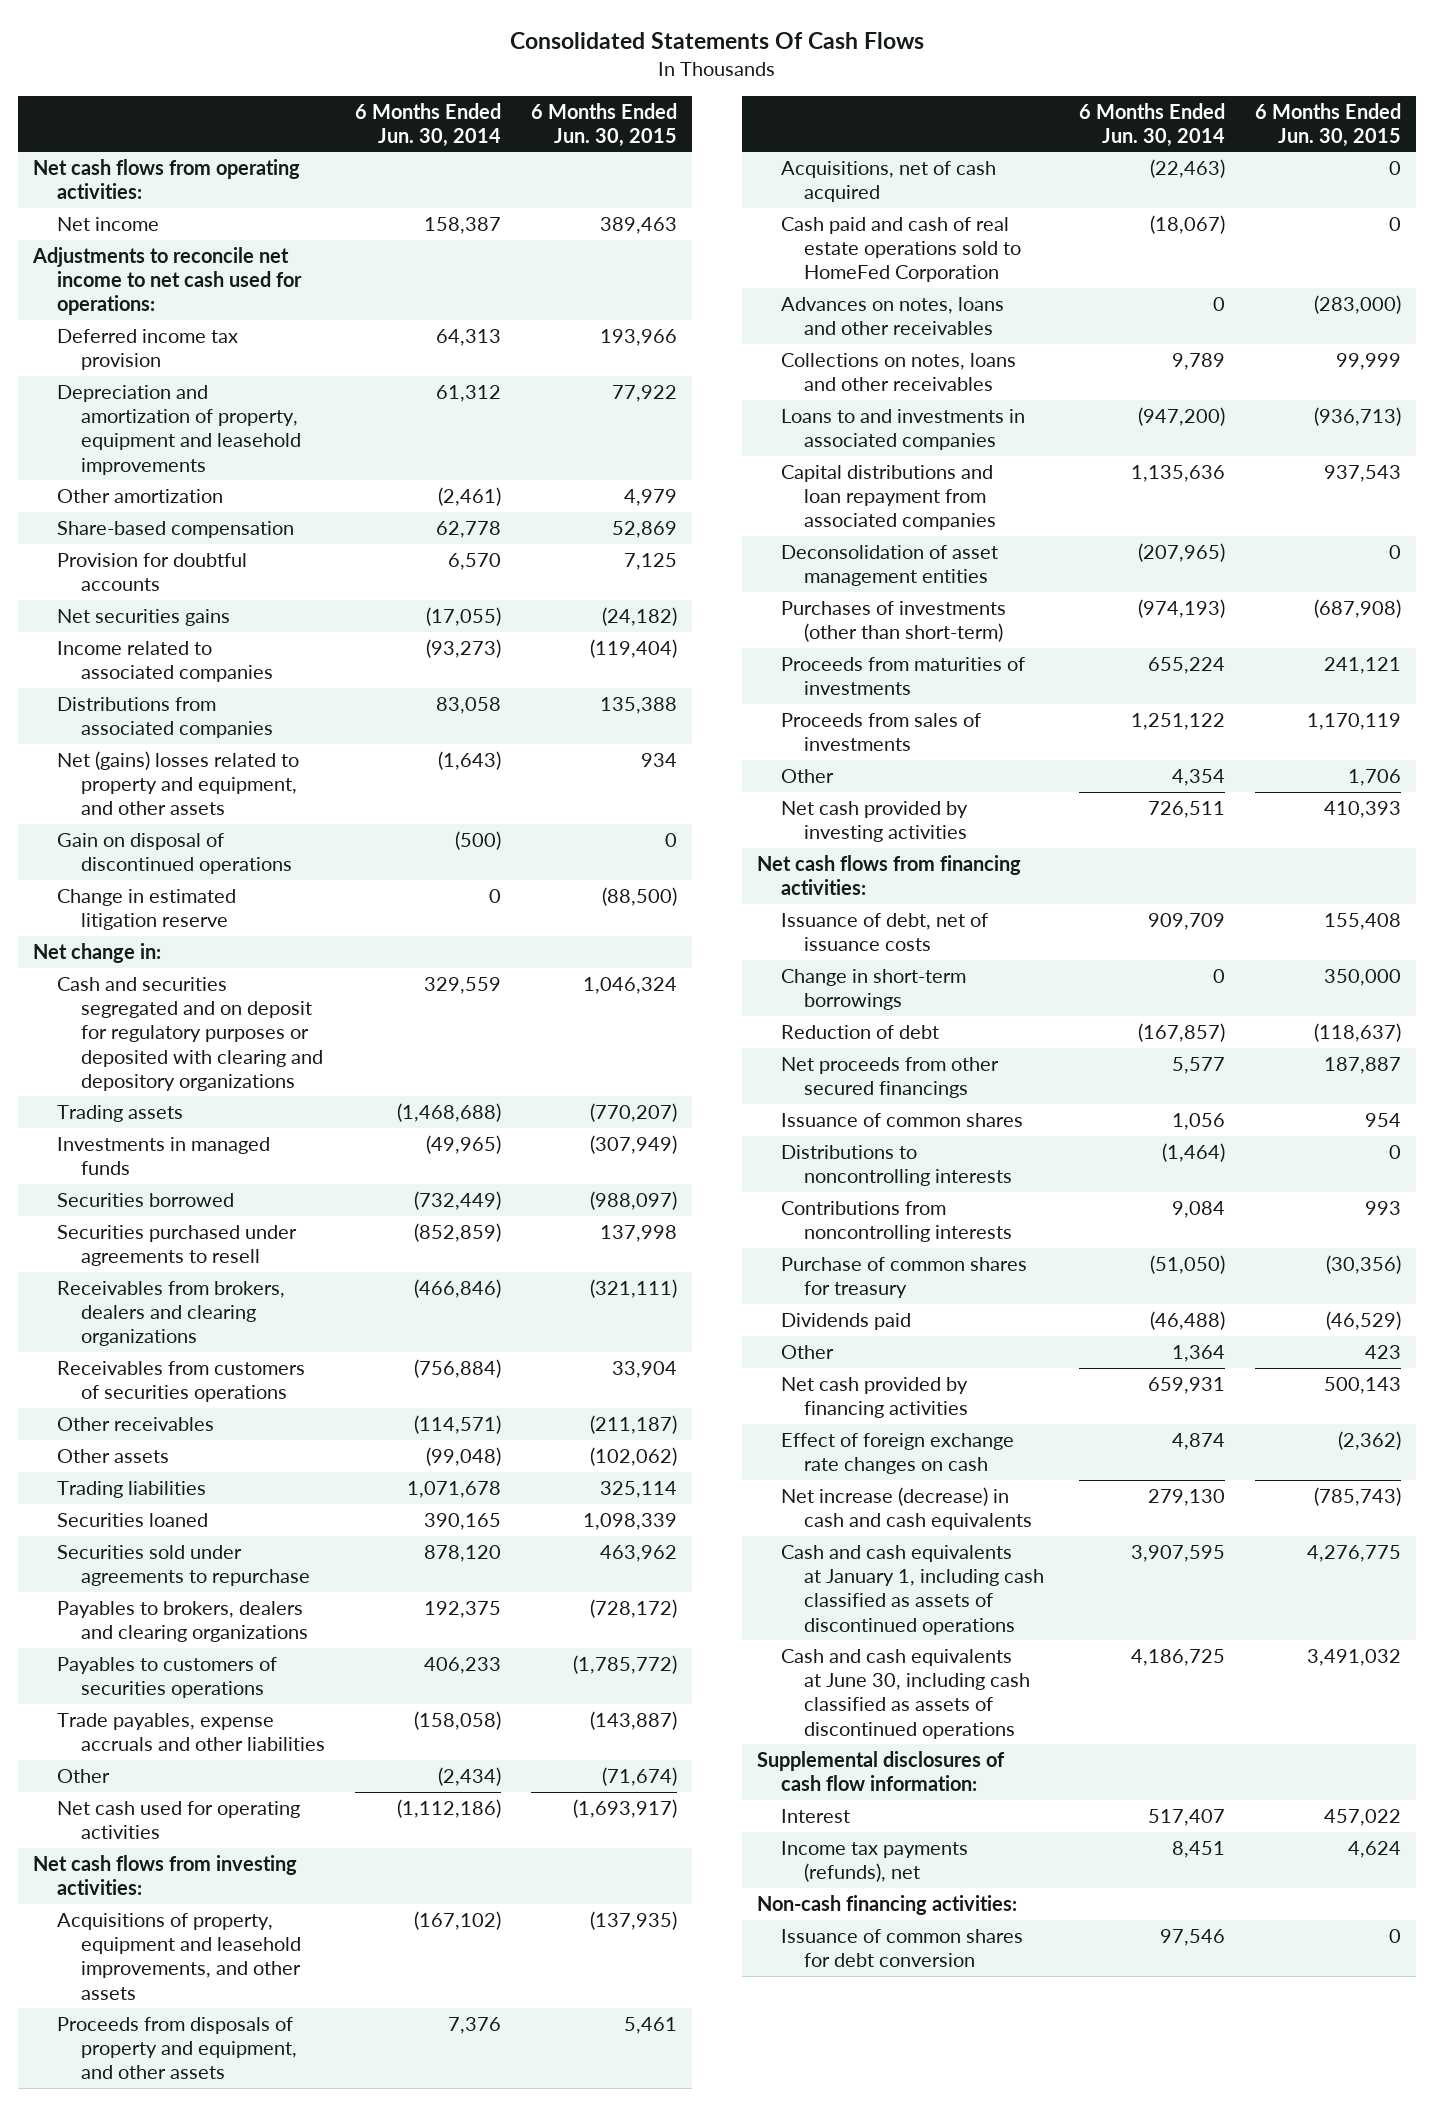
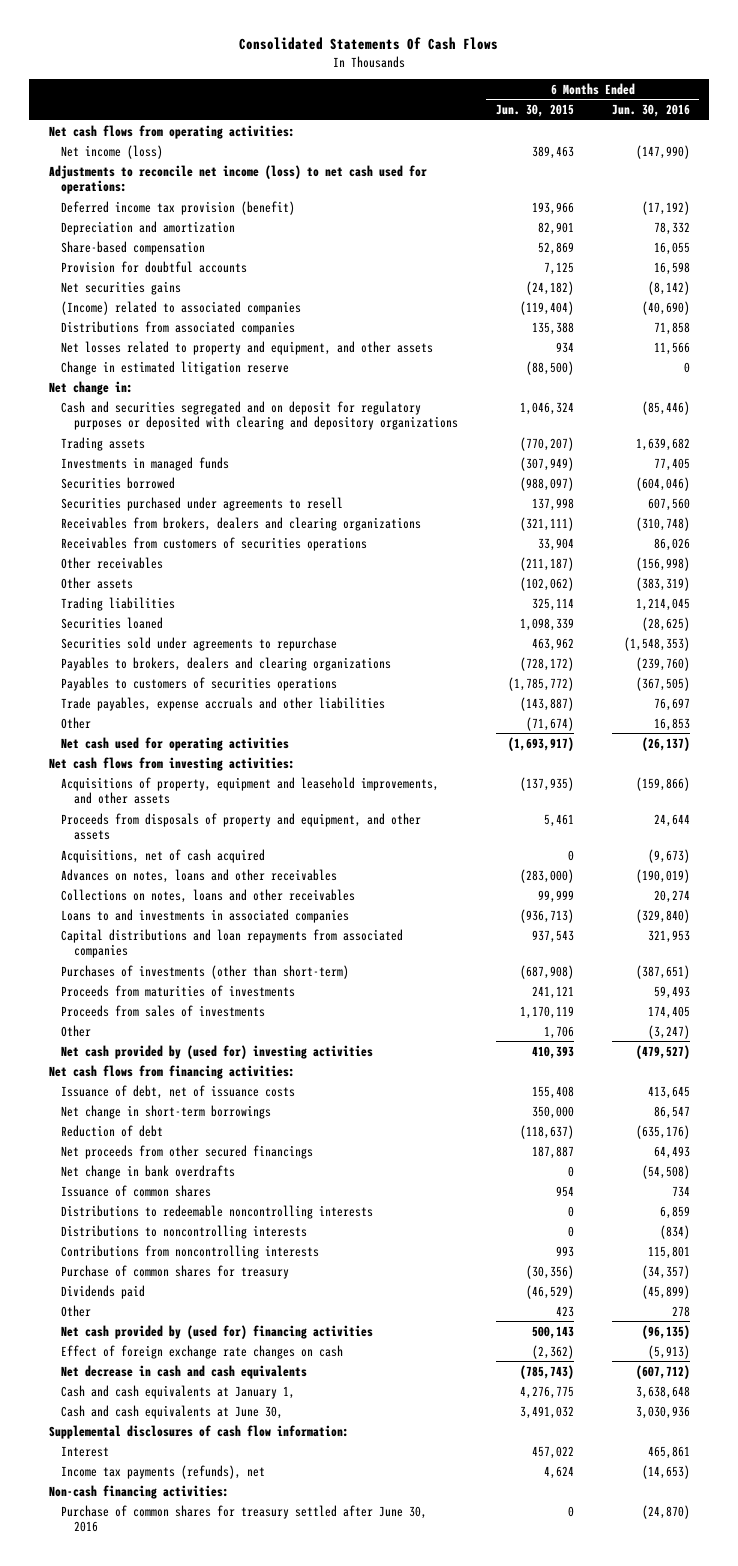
[354,102,501,147] 6 Months Ended Jun. 30, 2014 -> none
none -> [611,104,690,118] Jun. 30, 2016
[56,384,301,475] Depreciation and amortization of property, equipment and leasehold improvements -> none
[56,488,223,503] Other amortization -> none
[56,216,159,231] Net income -> [61,144,164,159] Net income (loss)
[32,246,302,316] Adjustments to reconcile net income to net cash used for operations: -> [48,164,427,195] Adjustments to reconcile net income (loss) to net cash used for operations:
[56,328,238,371] Deferred income tax provision -> [61,200,296,215] Deferred income tax provision (benefit)
none -> [61,220,236,235] Depreciation and amortization
[56,640,273,683] Income related to associated companies -> [61,300,302,315] (Income) related to associated companies
[56,832,292,875] Gain on disposal of discontinued operations -> none
[56,750,299,816] Net (gains) losses related to property and equipment, and other assets -> [61,340,434,355] Net losses related to property and equipment, and other assets
[780,216,1022,283] Cash paid and cash of real estate operations sold to HomeFed Corporation -> none
[780,544,998,587] Deconsolidation of asset management entities -> none
[780,464,997,531] Capital distributions and loan repayment from associated companies -> [61,928,404,959] Capital distributions and loan repayments from associated companies
[780,800,968,843] Net cash provided by investing activities -> [61,1044,374,1059] Net cash provided by (used for) investing activities
[780,968,966,1011] Change in short-term borrowings -> [61,1104,272,1119] Net change in short-term borrowings
none -> [61,1164,236,1179] Net change in bank overdrafts
none -> [61,1204,374,1219] Distributions to redeemable noncontrolling interests
[780,1376,969,1419] Net cash provided by financing activities -> [61,1324,374,1339] Net cash provided by (used for) financing activities
[780,1486,1033,1531] Net increase (decrease) in cash and cash equivalents -> [61,1364,308,1379] Net decrease in cash and cash equivalents
[780,1544,1045,1635] Cash and cash equivalents at January 1, including cash classified as assets of discontinued operations -> [61,1384,296,1399] Cash and cash equivalents at January 1,
[780,1648,1031,1739] Cash and cash equivalents at June 30, including cash classified as assets of discontinued operations -> [61,1404,284,1419] Cash and cash equivalents at June 30,
[780,1928,1023,1968] Issuance of common shares for debt conversion -> none
none -> [61,1504,428,1533] Purchase of common shares for treasury settled after June 30, 2016

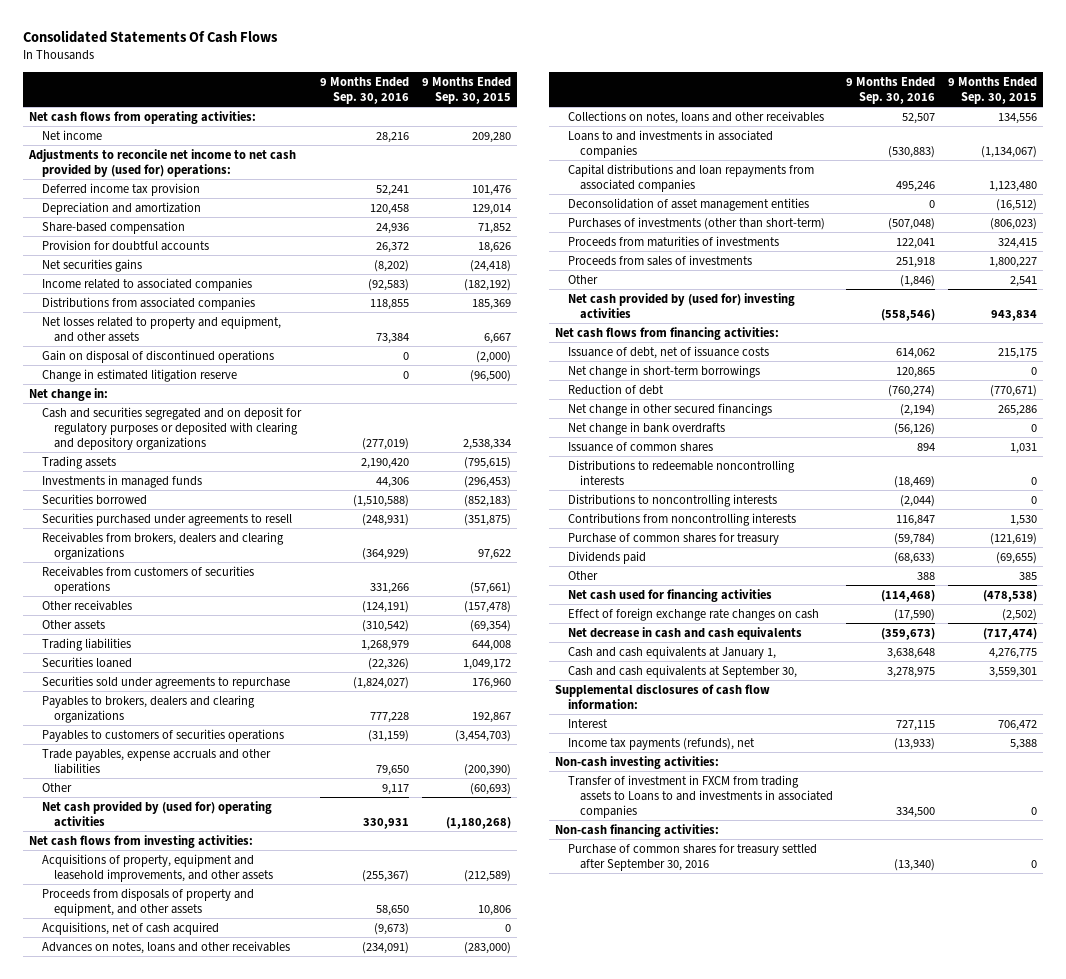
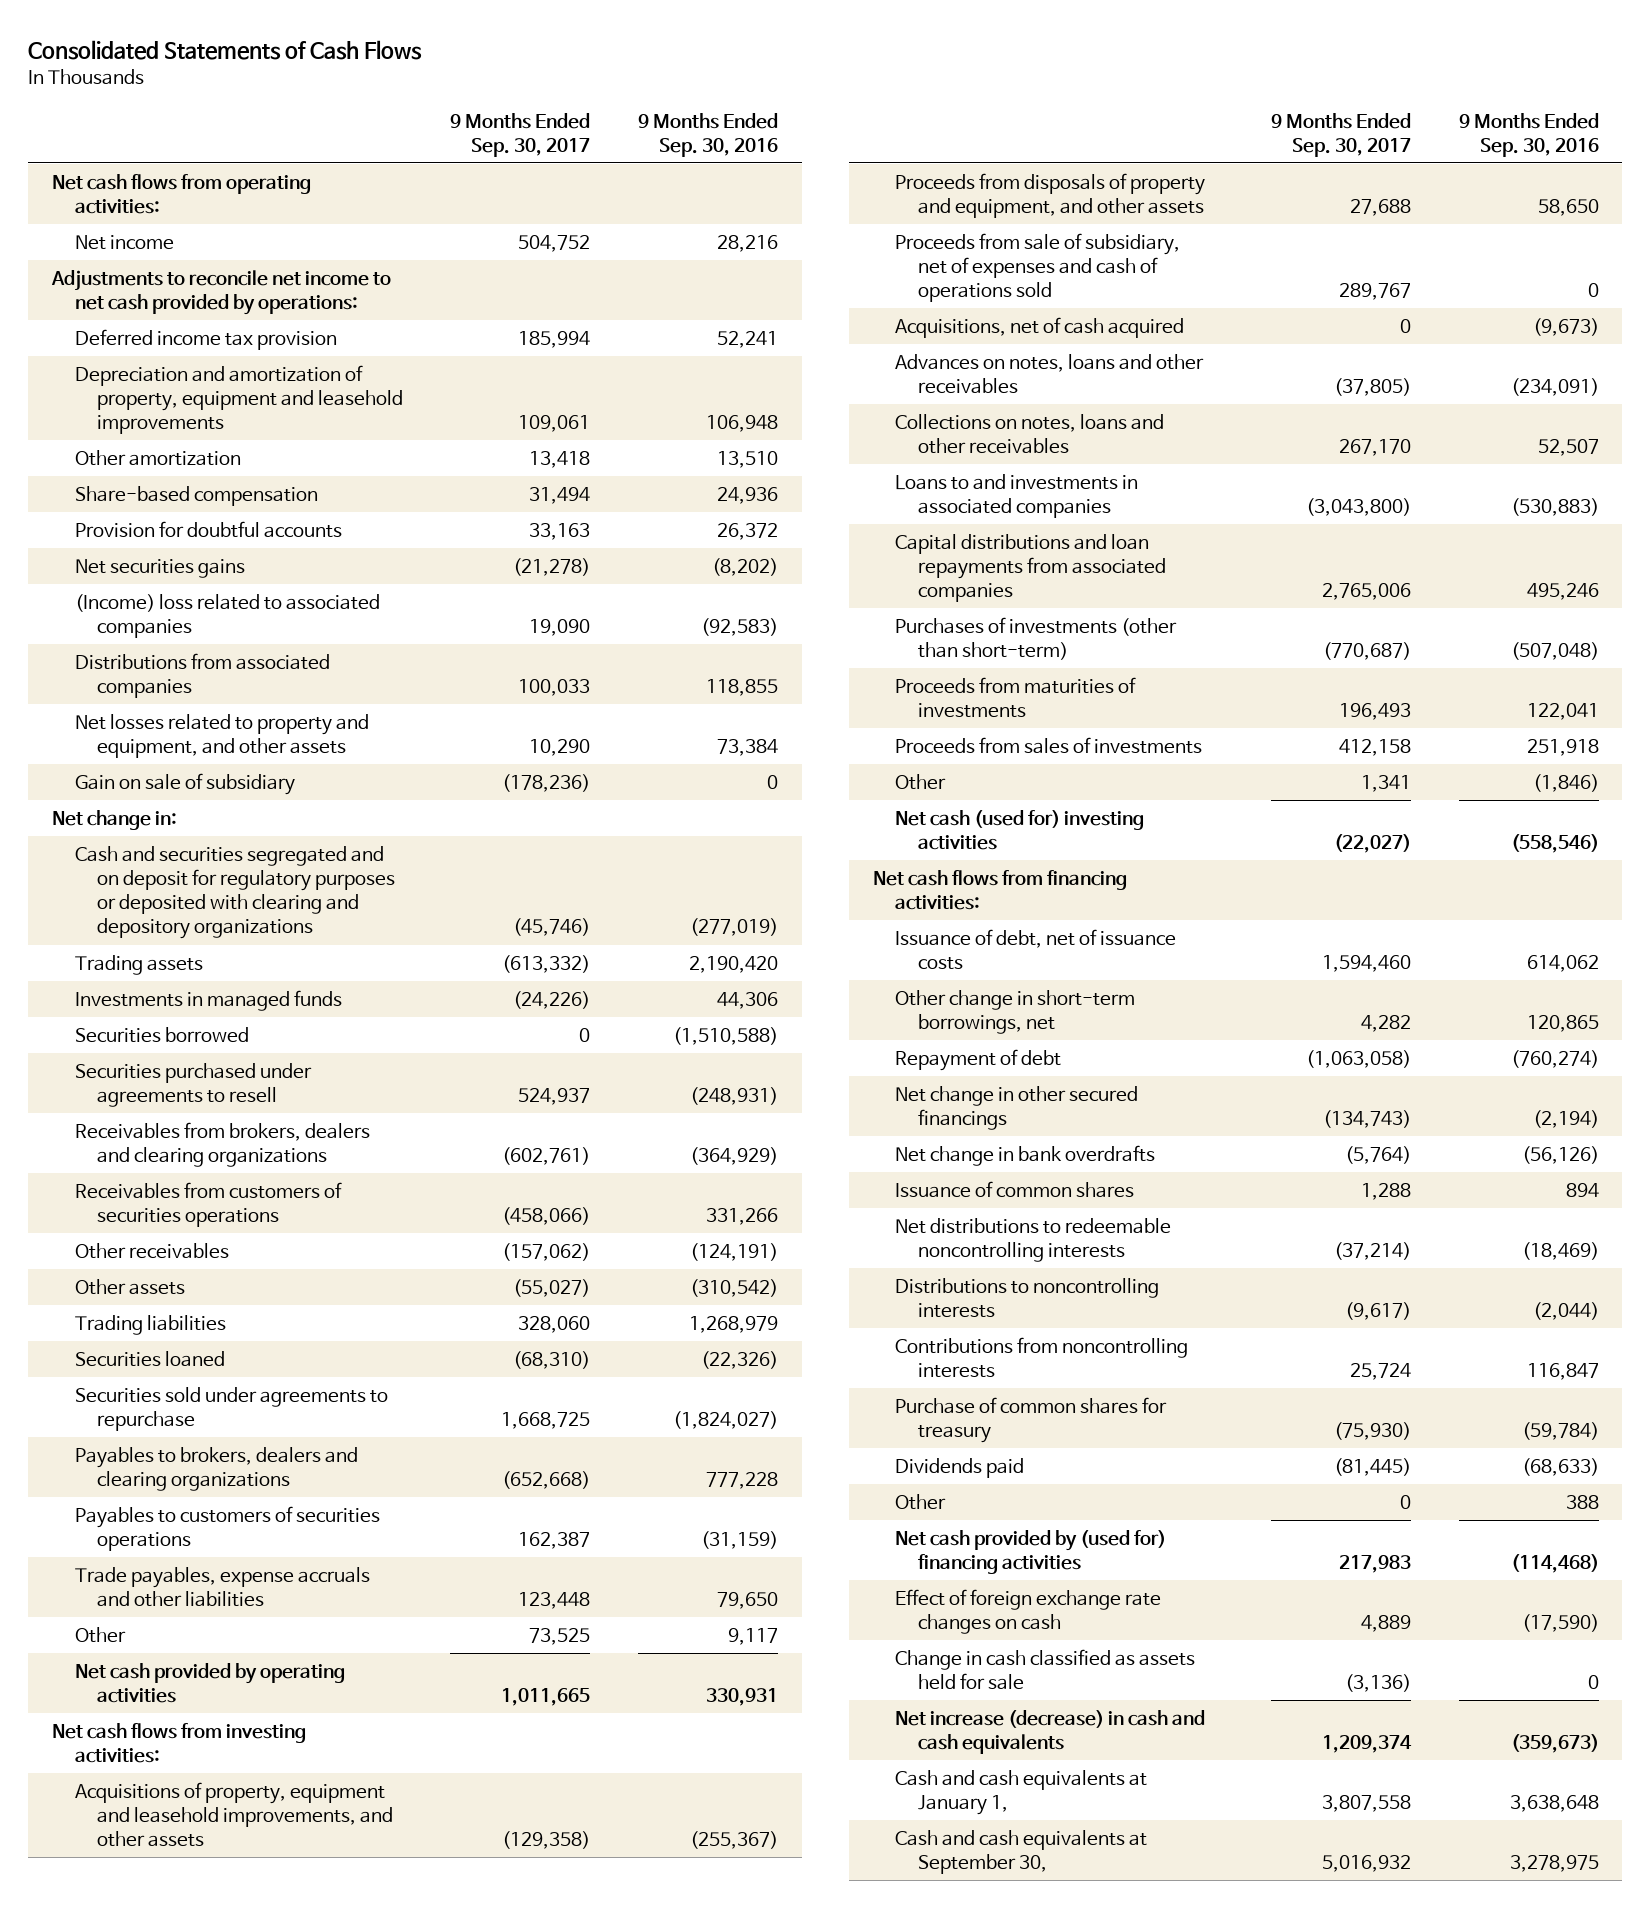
[22,30,278,44] Consolidated Statements Of Cash Flows -> [28,39,423,60] Consolidated Statements of Cash Flows
[421,76,511,104] 9 Months Ended Sep. 30, 2015 -> none
none -> [450,112,591,157] 9 Months Ended Sep. 30, 2017
[27,148,296,177] Adjustments to reconcile net income to net cash provided by (used for) operations: -> [51,269,392,316] Adjustments to reconcile net income to net cash provided by operations:
[41,201,201,215] Depreciation and amortization -> none
none -> [74,364,403,435] Depreciation and amortization of property, equipment and leasehold improvements
none -> [74,449,241,466] Other amortization
[41,277,252,291] Income related to associated companies -> [74,593,380,639] (Income) loss related to associated companies
[41,349,274,363] Gain on disposal of discontinued operations -> none
[41,368,237,382] Change in estimated litigation reserve -> none
none -> [74,772,295,795] Gain on sale of subsidiary
[41,800,272,827] Net cash provided by (used for) operating activities -> [74,1662,345,1704] Net cash provided by operating activities
none -> [895,232,1181,303] Proceeds from sale of subsidiary, net of expenses and cash of operations sold
[567,197,809,211] Deconsolidation of asset management entities -> none
[567,292,795,319] Net cash provided by (used for) investing activities -> [895,809,1145,851] Net cash (used for) investing activities
[567,364,760,378] Net change in short-term borrowings -> [895,989,1136,1035] Other change in short-term borrowings, net
[567,383,664,395] Reduction of debt -> [895,1048,1062,1071] Repayment of debt
[567,459,795,485] Distributions to redeemable noncontrolling interests -> [895,1217,1172,1263] Net distributions to redeemable noncontrolling interests
[567,588,772,602] Net cash used for financing activities -> [895,1529,1167,1575] Net cash provided by (used for) financing activities
none -> [895,1648,1196,1691] Change in cash classified as assets held for sale
[567,626,802,640] Net decrease in cash and cash equivalents -> [895,1709,1206,1755] Net increase (decrease) in cash and cash equivalents
[555,683,771,710] Supplemental disclosures of cash flow information: -> none
[567,718,608,728] Interest -> none
[567,737,755,750] Income tax payments (refunds), net -> none
[555,755,720,769] Non-cash investing activities: -> none
[567,774,834,819] Transfer of investment in FXCM from trading assets to Loans to and investments in associated companies -> none
[555,823,720,837] Non-cash financing activities: -> none
[567,843,817,871] Purchase of common shares for treasury settled after September 30, 2016 -> none

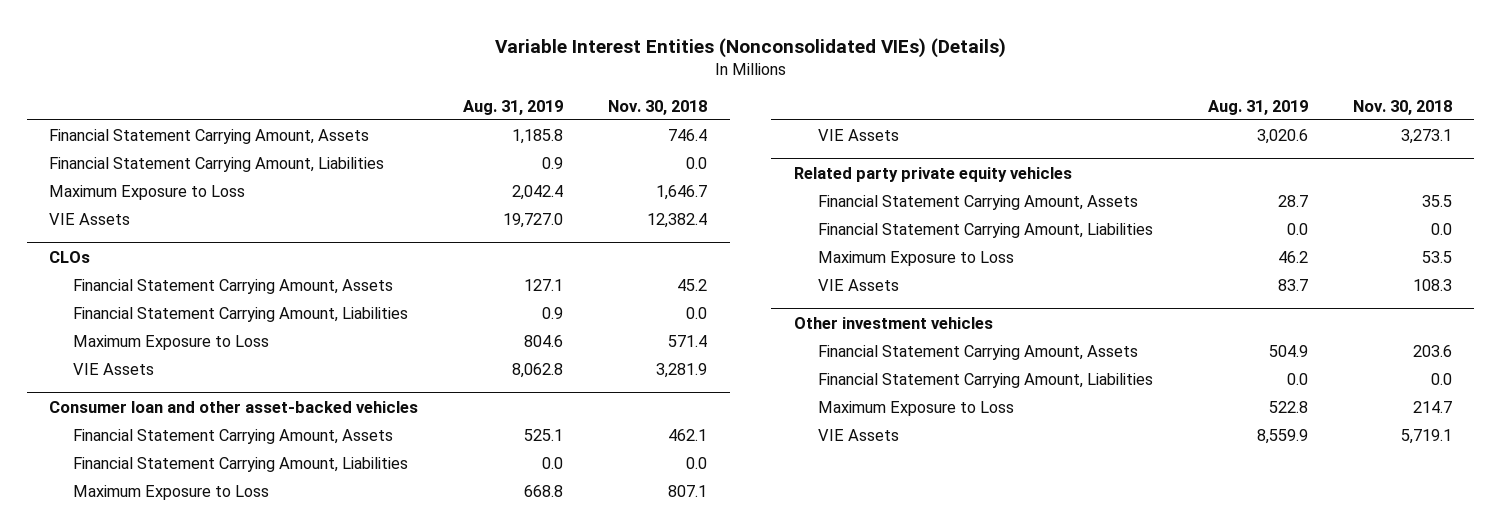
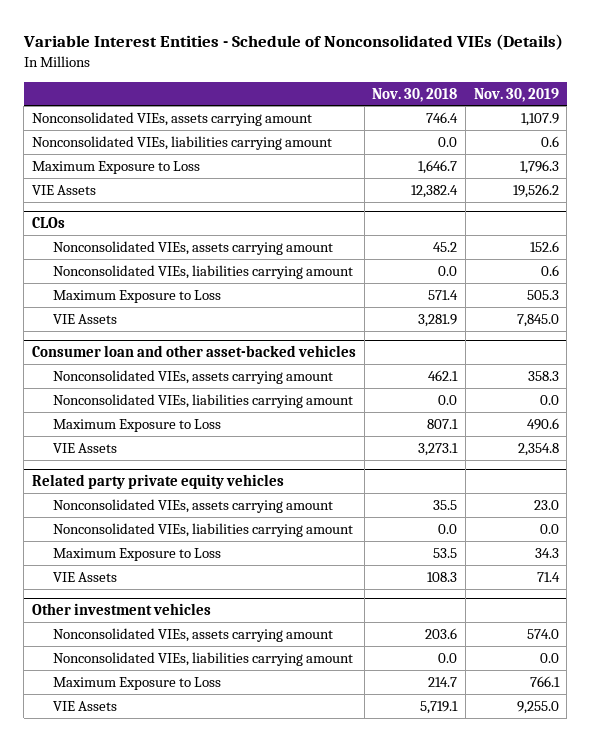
[494,37,1006,58] Variable Interest Entities (Nonconsolidated VIEs) (Details) -> [22,33,563,50] Variable Interest Entities - Schedule of Nonconsolidated VIEs (Details)
[463,99,564,115] Aug. 31, 2019 -> none
none -> [473,87,559,102] Nov. 30, 2019
[49,128,370,144] Financial Statement Carrying Amount, Assets -> [31,111,312,126] Nonconsolidated VIEs, assets carrying amount
[49,156,385,172] Financial Statement Carrying Amount, Liabilities -> [31,135,332,150] Nonconsolidated VIEs, liabilities carrying amount
[73,278,394,294] Financial Statement Carrying Amount, Assets -> [52,240,333,255] Nonconsolidated VIEs, assets carrying amount
[73,306,409,322] Financial Statement Carrying Amount, Liabilities -> [52,264,353,279] Nonconsolidated VIEs, liabilities carrying amount
[73,428,394,444] Financial Statement Carrying Amount, Assets -> [52,369,333,384] Nonconsolidated VIEs, assets carrying amount
[73,456,409,472] Financial Statement Carrying Amount, Liabilities -> [52,393,353,408] Nonconsolidated VIEs, liabilities carrying amount
[817,194,1138,210] Financial Statement Carrying Amount, Assets -> [52,498,333,513] Nonconsolidated VIEs, assets carrying amount
[817,222,1153,238] Financial Statement Carrying Amount, Liabilities -> [52,522,353,537] Nonconsolidated VIEs, liabilities carrying amount
[817,344,1138,360] Financial Statement Carrying Amount, Assets -> [52,627,333,642] Nonconsolidated VIEs, assets carrying amount
[817,372,1153,388] Financial Statement Carrying Amount, Liabilities -> [52,651,353,666] Nonconsolidated VIEs, liabilities carrying amount

